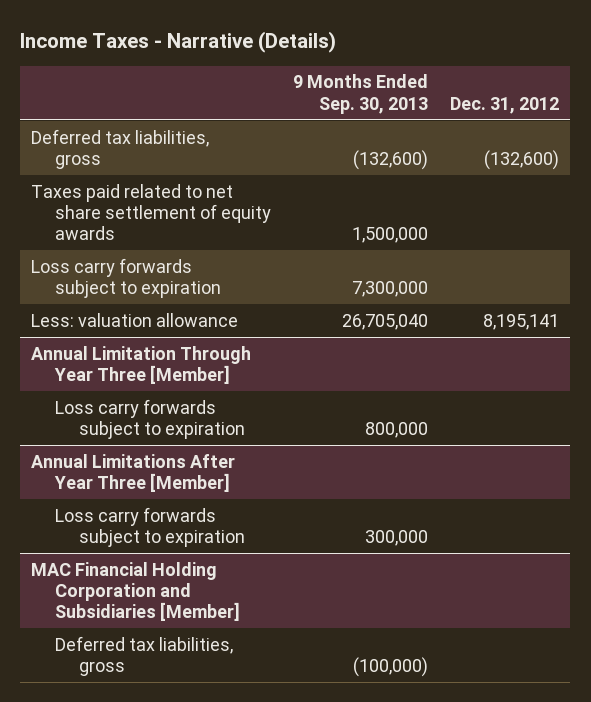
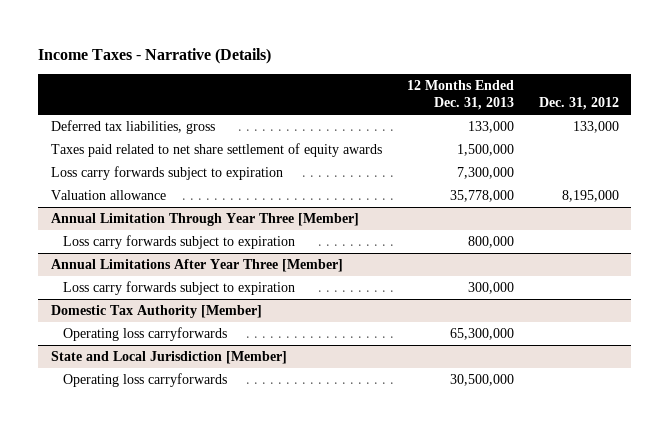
[293,74,429,114] 9 Months Ended Sep. 30, 2013 -> none
none -> [406,79,514,111] 12 Months Ended Dec. 31, 2013
[484,149,560,170] (132,600) -> [572,120,619,133] 133,000
[31,312,239,327] Less: valuation allowance -> [50,189,166,200] Valuation allowance
[483,313,560,330] 8,195,141 -> [561,189,619,202] 8,195,000
[31,561,241,621] MAC Financial Holding Corporation and Subsidiaries [Member] -> none
[55,635,234,676] Deferred tax liabilities, gross -> none
none -> [50,304,262,318] Domestic Tax Authority [Member]
none -> [63,326,228,341] Operating loss carryforwards
none -> [50,350,287,364] State and Local Jurisdiction [Member]
none -> [63,372,228,387] Operating loss carryforwards

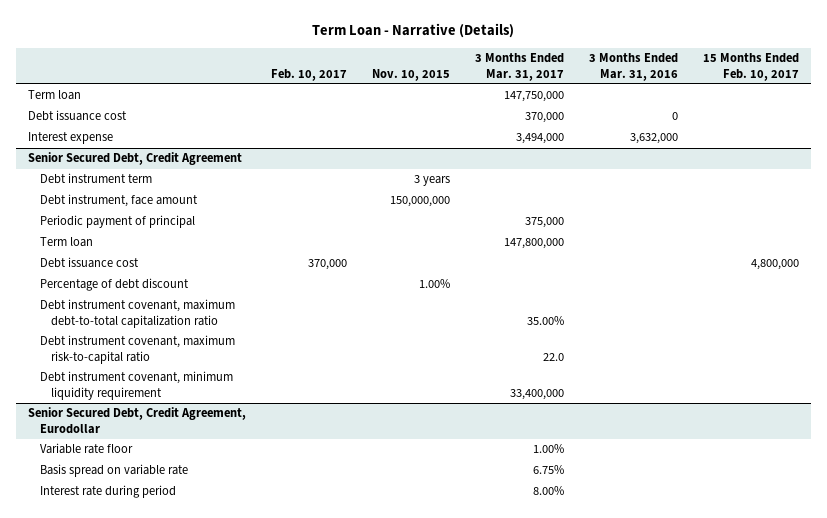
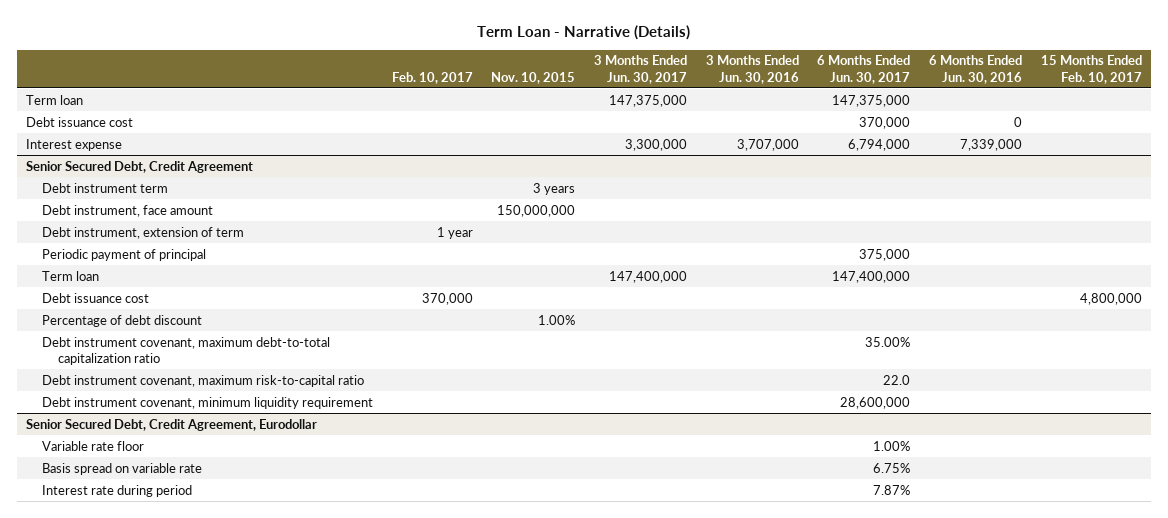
[474,52,564,81] 3 Months Ended Mar. 31, 2017 -> none
[588,52,678,81] 3 Months Ended Mar. 31, 2016 -> none
none -> [594,55,688,84] 3 Months Ended Jun. 30, 2017
none -> [705,55,799,84] 3 Months Ended Jun. 30, 2016
none -> [817,55,911,84] 6 Months Ended Jun. 30, 2017
none -> [929,55,1023,84] 6 Months Ended Jun. 30, 2016
none -> [42,226,245,239] Debt instrument, extension of term

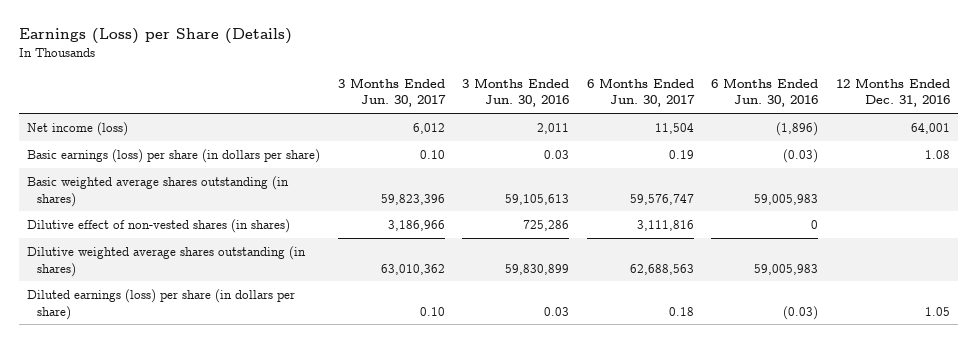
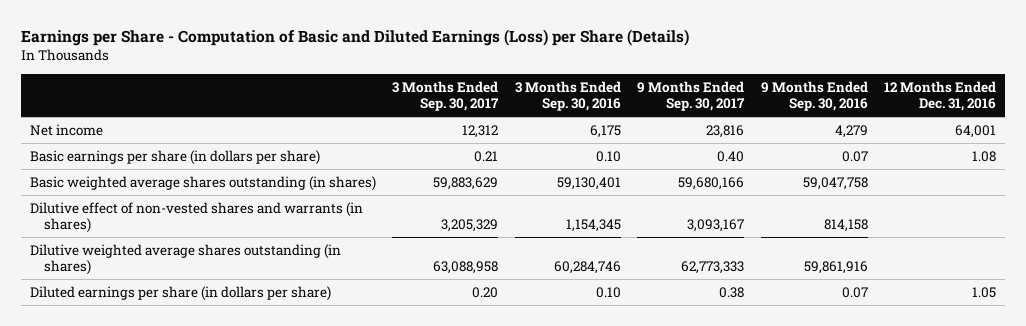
[18,28,292,45] Earnings (Loss) per Share (Details) -> [21,29,690,47] Earnings per Share - Computation of Basic and Diluted Earnings (Loss) per Share (Details)
[337,77,446,108] 3 Months Ended Jun. 30, 2017 -> none
[462,77,570,108] 3 Months Ended Jun. 30, 2016 -> none
[586,77,695,108] 6 Months Ended Jun. 30, 2017 -> none
[711,77,819,108] 6 Months Ended Jun. 30, 2016 -> none
none -> [392,80,500,111] 3 Months Ended Sep. 30, 2017
none -> [514,80,621,111] 3 Months Ended Sep. 30, 2016
none -> [637,80,746,111] 9 Months Ended Sep. 30, 2017
none -> [760,80,868,111] 9 Months Ended Sep. 30, 2016
[27,121,129,136] Net income (loss) -> [29,123,103,136] Net income
[27,148,321,163] Basic earnings (loss) per share (in dollars per share) -> [29,149,320,165] Basic earnings per share (in dollars per share)
[27,218,291,233] Dilutive effect of non-vested shares (in shares) -> [29,201,363,233] Dilutive effect of non-vested shares and warrants (in shares)
[27,288,296,320] Diluted earnings (loss) per share (in dollars per share) -> [29,285,331,301] Diluted earnings per share (in dollars per share)

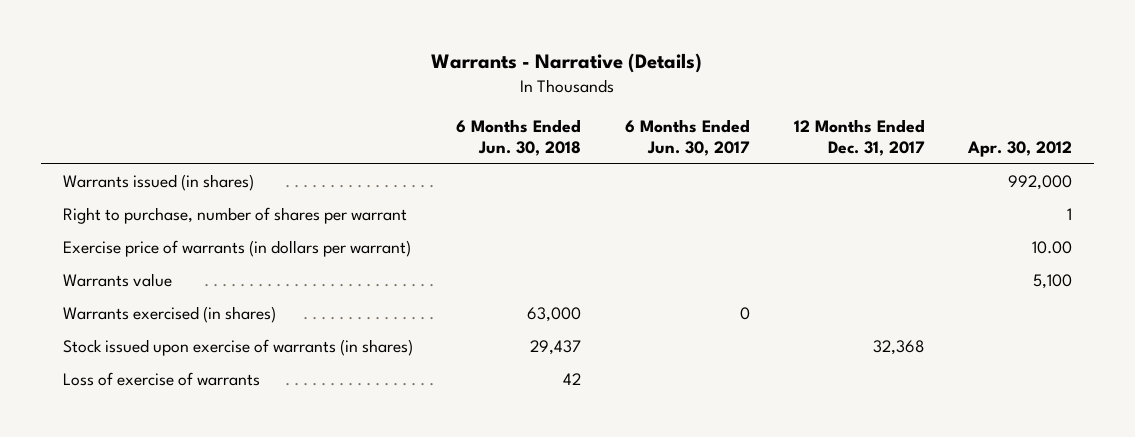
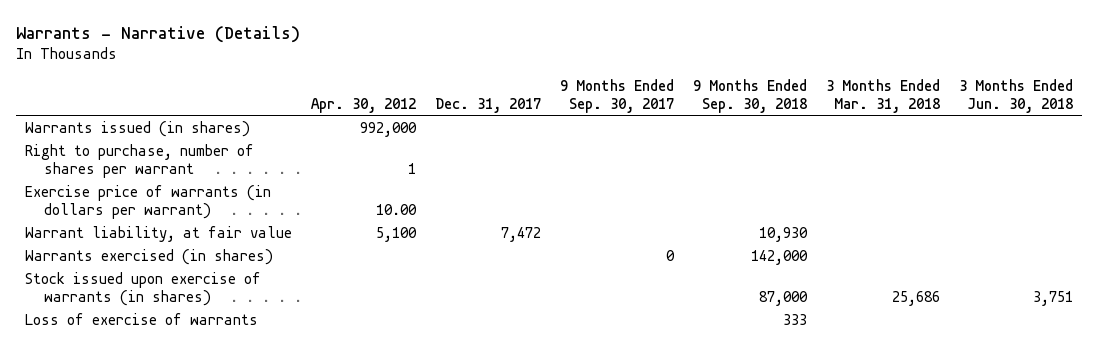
[456,118,582,157] 6 Months Ended Jun. 30, 2018 -> none
[624,118,750,157] 6 Months Ended Jun. 30, 2017 -> none
[793,118,925,157] 12 Months Ended Dec. 31, 2017 -> none
none -> [435,97,542,113] Dec. 31, 2017
none -> [560,78,675,113] 9 Months Ended Sep. 30, 2017
none -> [693,78,808,113] 9 Months Ended Sep. 30, 2018
none -> [825,78,940,113] 3 Months Ended Mar. 31, 2018
none -> [958,78,1073,113] 3 Months Ended Jun. 30, 2018
[62,273,172,288] Warrants value -> [25,225,293,242] Warrant liability, at fair value

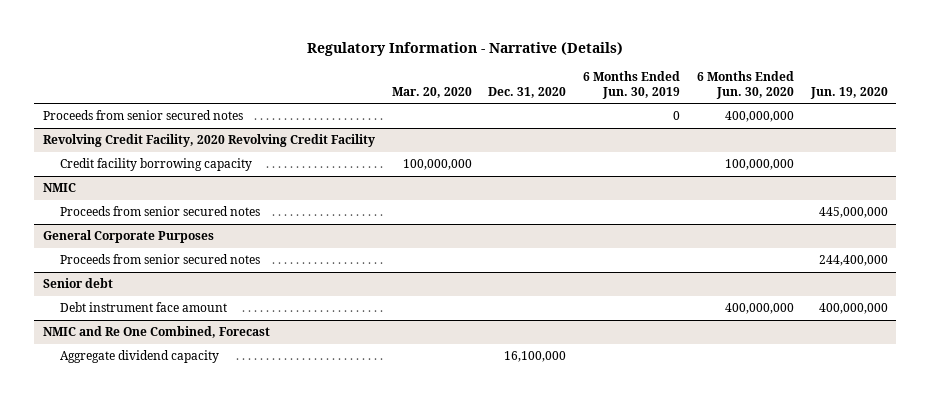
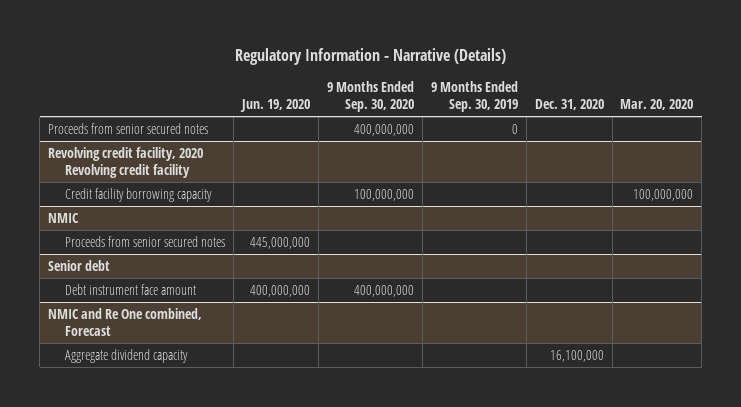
[583,71,681,99] 6 Months Ended Jun. 30, 2019 -> none
[696,71,794,99] 6 Months Ended Jun. 30, 2020 -> none
none -> [326,80,414,113] 9 Months Ended Sep. 30, 2020
none -> [430,80,518,113] 9 Months Ended Sep. 30, 2019
[42,134,375,148] Revolving Credit Facility, 2020 Revolving Credit Facility -> [47,146,203,179] Revolving credit facility, 2020 Revolving credit facility
[42,230,214,244] General Corporate Purposes -> none
[60,254,261,265] Proceeds from senior secured notes -> none
[42,326,270,339] NMIC and Re One Combined, Forecast -> [47,307,202,337] NMIC and Re One combined, Forecast

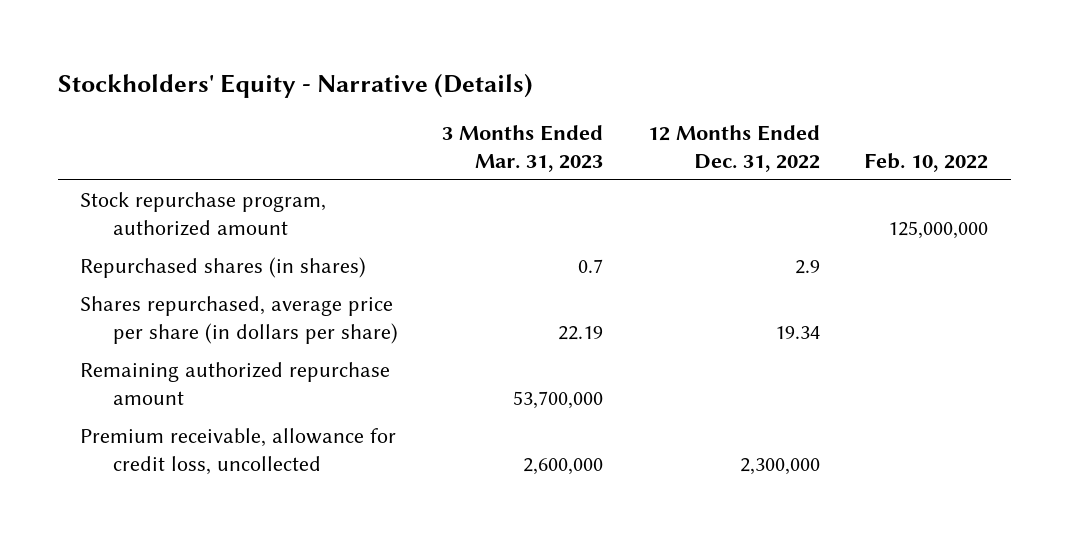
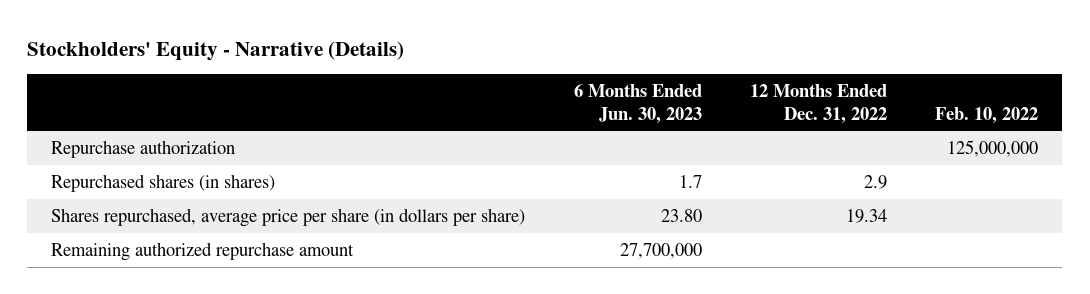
[442,125,604,173] 3 Months Ended Mar. 31, 2023 -> none
none -> [573,84,702,124] 6 Months Ended Jun. 30, 2023
[79,192,326,237] Stock repurchase program, authorized amount -> [51,139,236,158] Repurchase authorization
[79,428,396,476] Premium receivable, allowance for credit loss, uncollected -> none

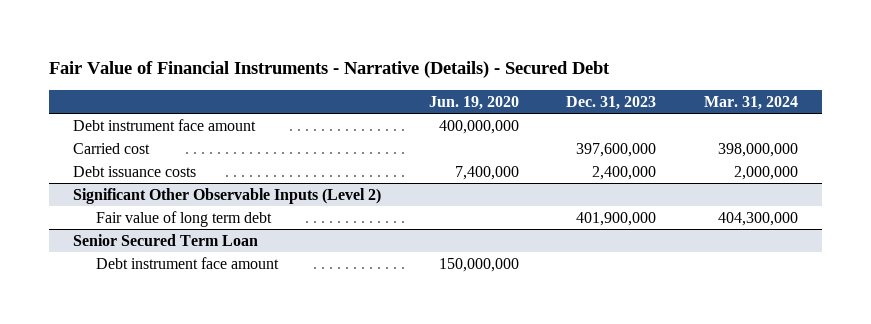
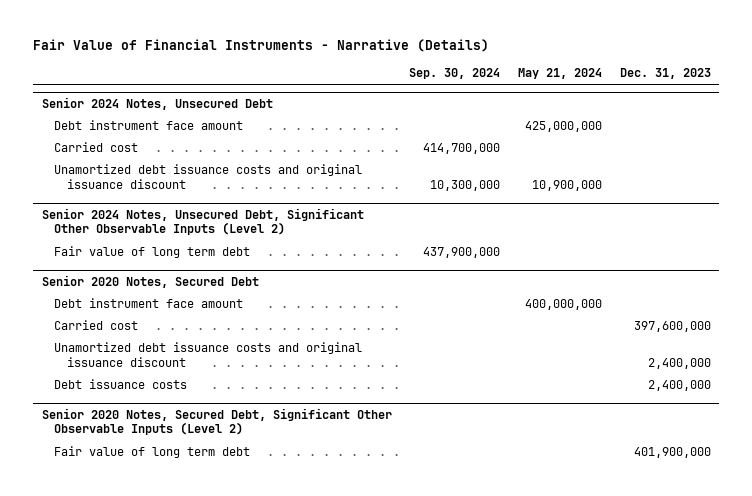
[49,60,611,78] Fair Value of Financial Instruments - Narrative (Details) - Secured Debt -> [32,39,489,53] Fair Value of Financial Instruments - Narrative (Details)
[428,95,519,110] Jun. 19, 2020 -> none
[703,95,798,110] Mar. 31, 2024 -> none
none -> [409,68,501,80] Sep. 30, 2024
none -> [517,68,602,80] May 21, 2024
none -> [41,96,273,110] Senior 2024 Notes, Unsecured Debt
none -> [54,120,244,131] Debt instrument face amount
none -> [54,142,139,153] Carried cost
none -> [54,164,363,190] Unamortized debt issuance costs and original issuance discount
none -> [41,207,364,236] Senior 2024 Notes, Unsecured Debt, Significant Other Observable Inputs (Level 2)
none -> [54,246,251,259] Fair value of long term debt
none -> [41,274,259,288] Senior 2020 Notes, Secured Debt
none -> [54,342,363,368] Unamortized debt issuance costs and original issuance discount
[72,187,381,204] Significant Other Observable Inputs (Level 2) -> [41,407,392,436] Senior 2020 Notes, Secured Debt, Significant Other Observable Inputs (Level 2)
[72,233,258,246] Senior Secured Term Loan -> none
[95,256,279,269] Debt instrument face amount -> none

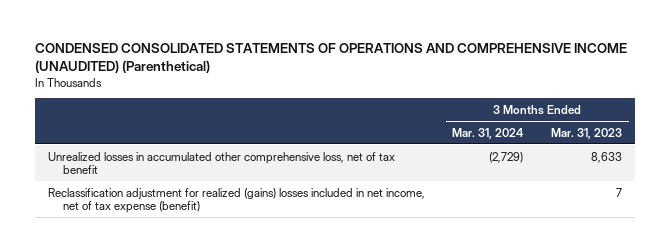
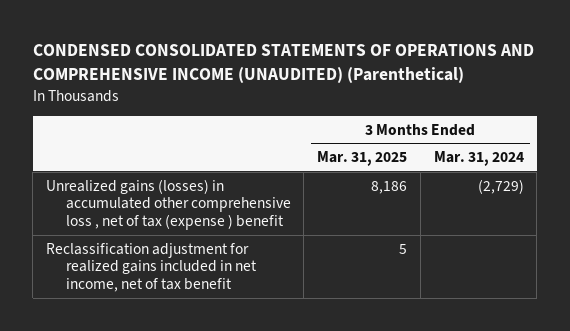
[550,127,622,139] Mar. 31, 2023 -> none
none -> [317,151,408,167] Mar. 31, 2025
[48,151,396,175] Unrealized losses in accumulated other comprehensive loss, net of tax benefit -> [45,178,291,231] Unrealized gains (losses) in accumulated other comprehensive loss , net of tax (expense ) benefit
[48,187,426,214] Reclassification adjustment for realized (gains) losses included in net income, net of tax expense (benefit) -> [45,242,257,293] Reclassification adjustment for realized gains included in net income, net of tax benefit

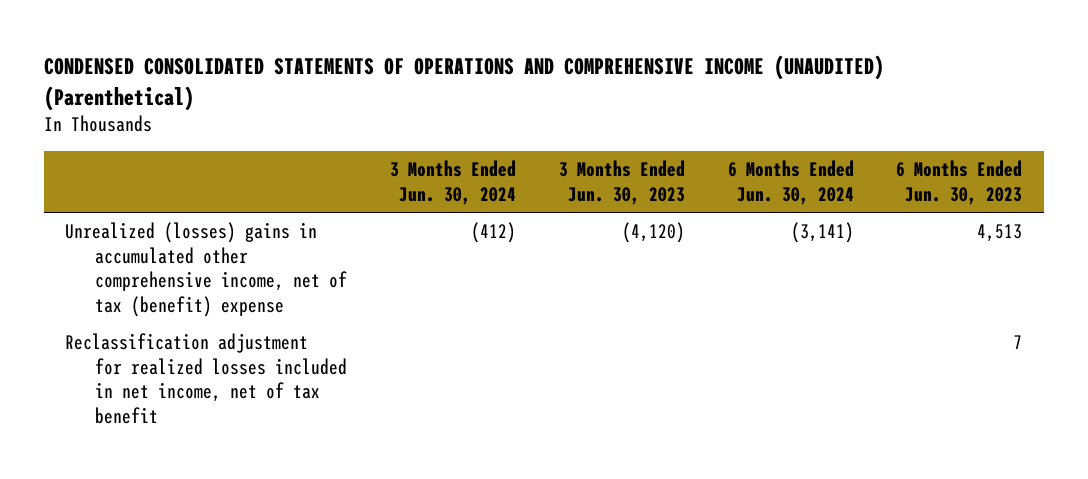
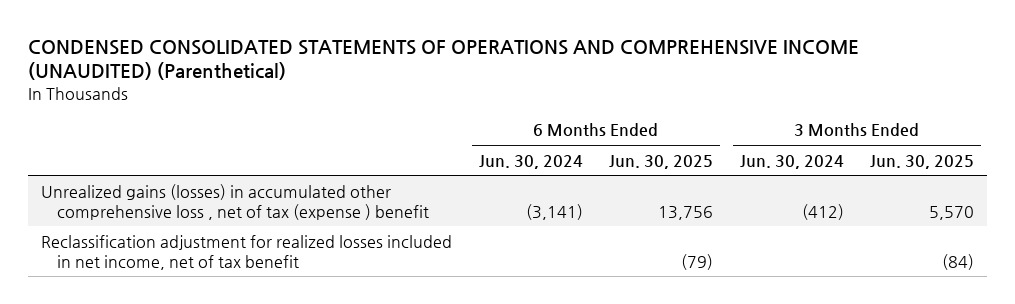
[558,159,685,205] 3 Months Ended Jun. 30, 2023 -> none
[896,159,1023,205] 6 Months Ended Jun. 30, 2023 -> none
none -> [609,154,714,169] Jun. 30, 2025
none -> [870,154,975,169] Jun. 30, 2025
[65,222,348,318] Unrealized (losses) gains in accumulated other comprehensive income, net of tax (benefit) expense -> [41,183,430,220] Unrealized gains (losses) in accumulated other comprehensive loss , net of tax (expense ) benefit

